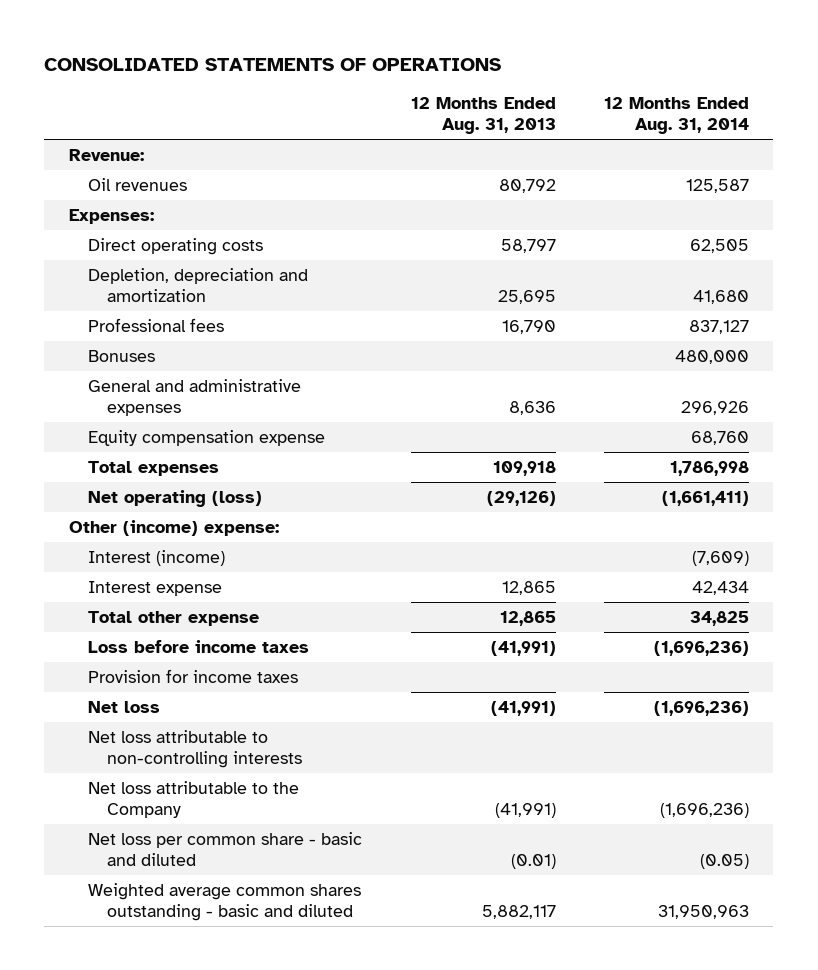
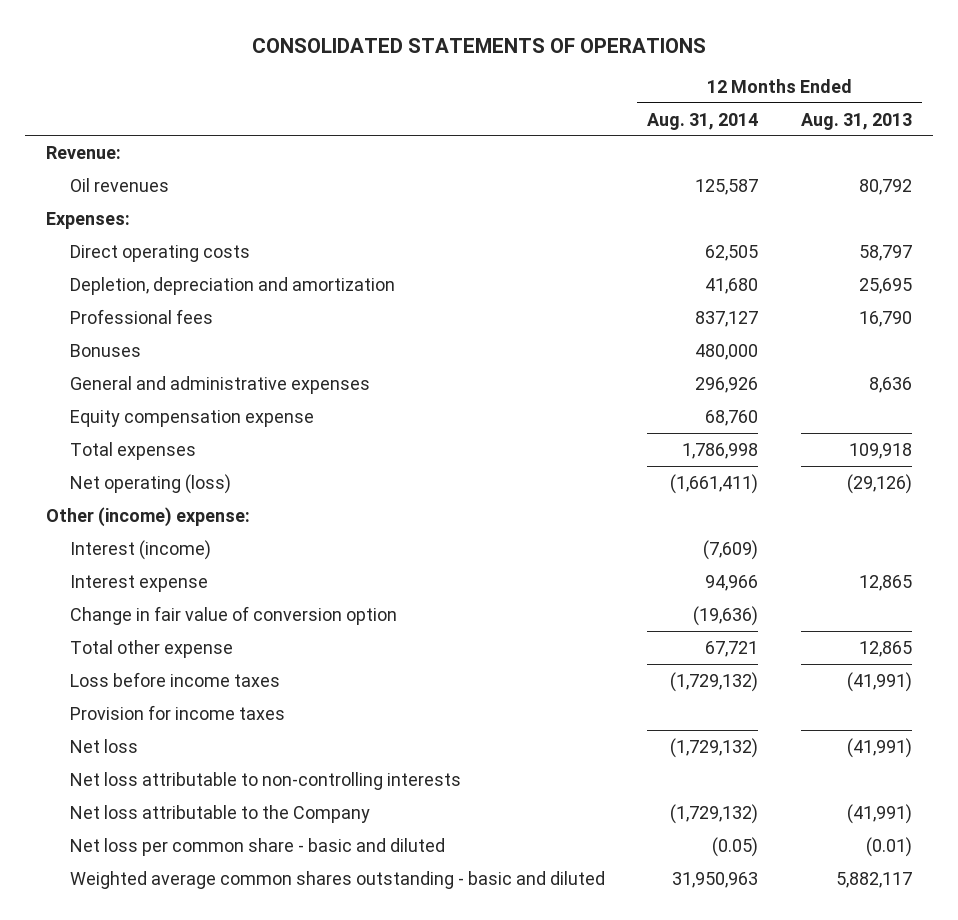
[692,580,750,595] 42,434 -> [705,574,759,591] 94,966
none -> [70,605,398,625] Change in fair value of conversion option
[690,610,750,626] 34,825 -> [705,640,759,657] 67,721
[654,640,750,656] (1,696,236) -> [670,671,759,692] (1,729,132)
[654,700,750,716] (1,696,236) -> [670,737,759,758] (1,729,132)
[660,802,750,818] (1,696,236) -> [670,803,759,824] (1,729,132)

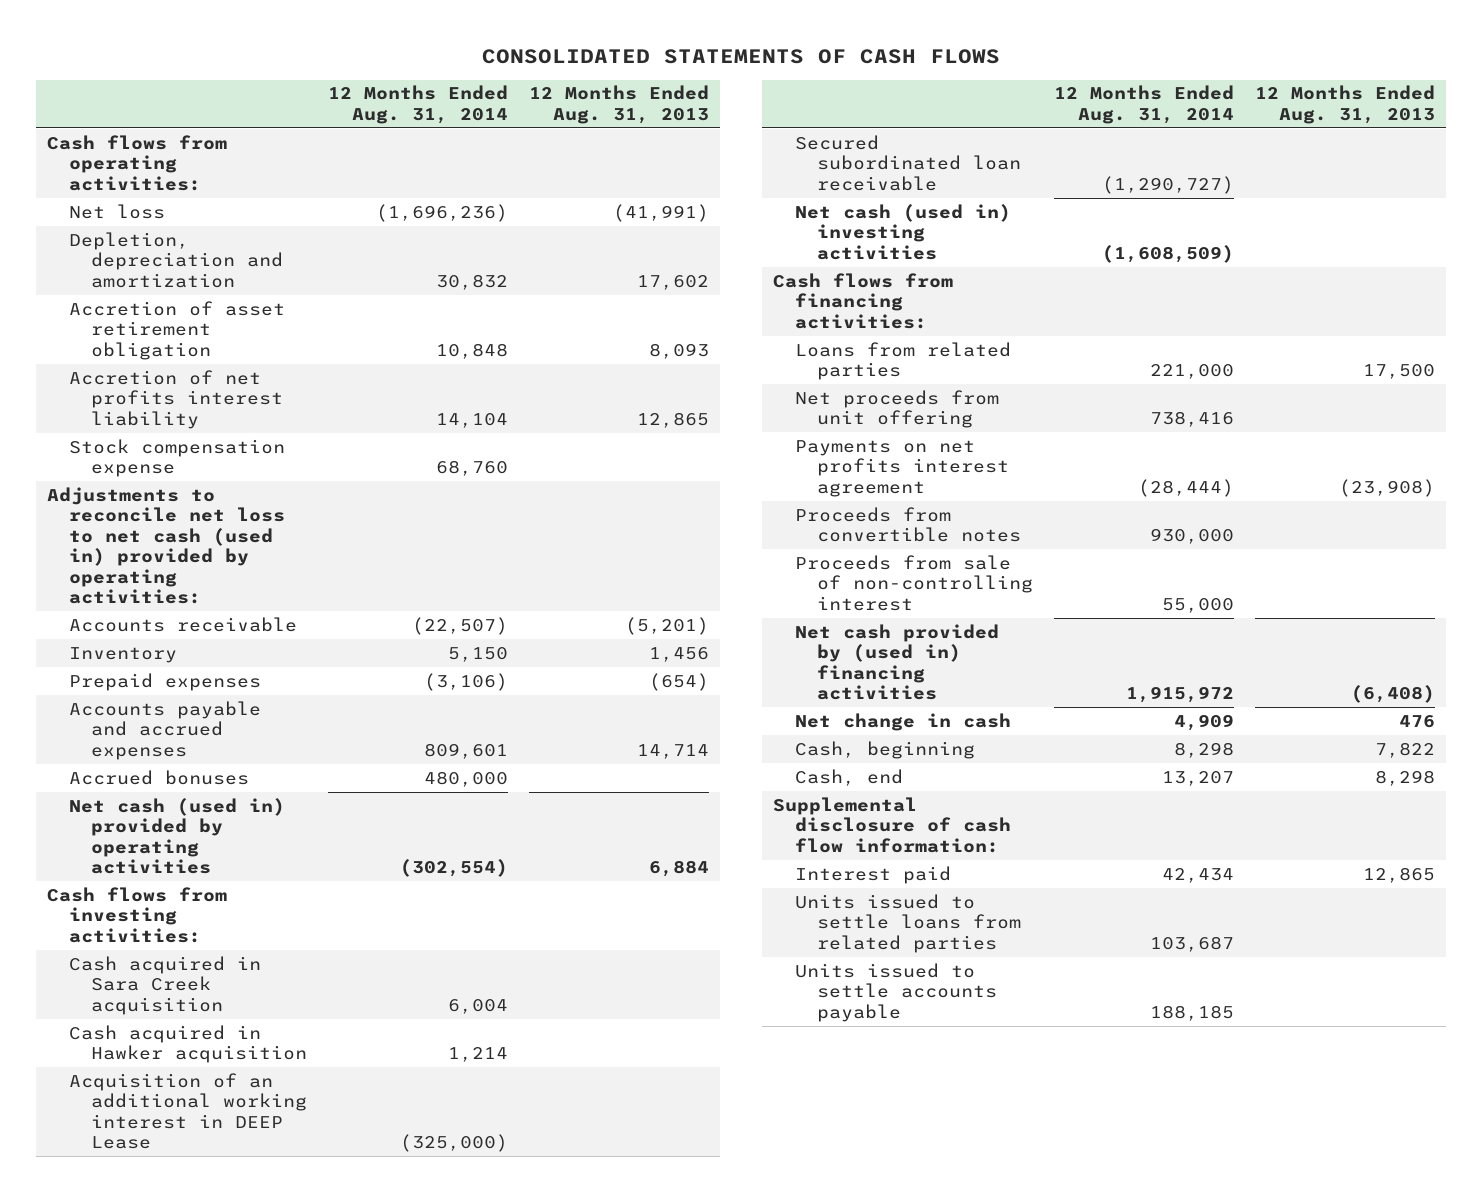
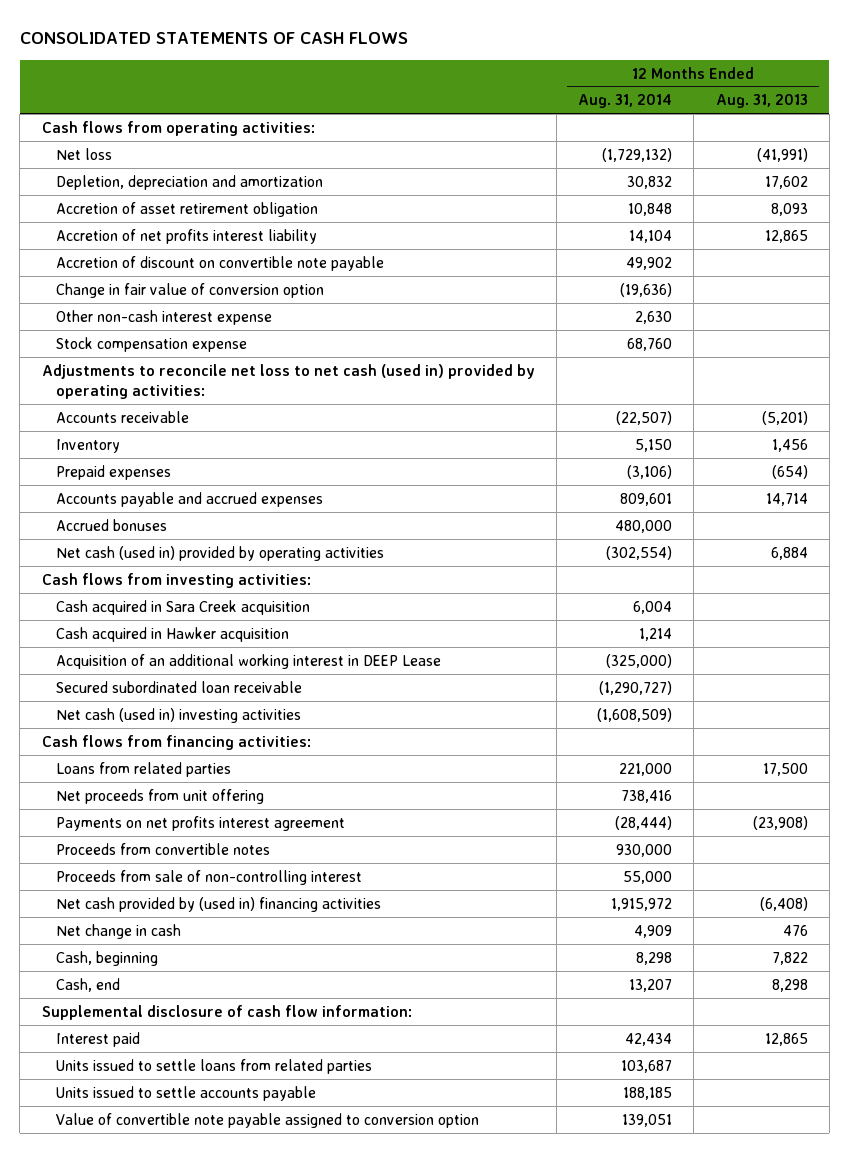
[376,203,509,222] (1,696,236) -> [602,147,673,162] (1,729,132)
none -> [56,255,385,271] Accretion of discount on convertible note payable
none -> [56,282,325,298] Change in fair value of conversion option
none -> [56,309,273,325] Other non-cash interest expense
none -> [56,1112,480,1128] Value of convertible note payable assigned to conversion option

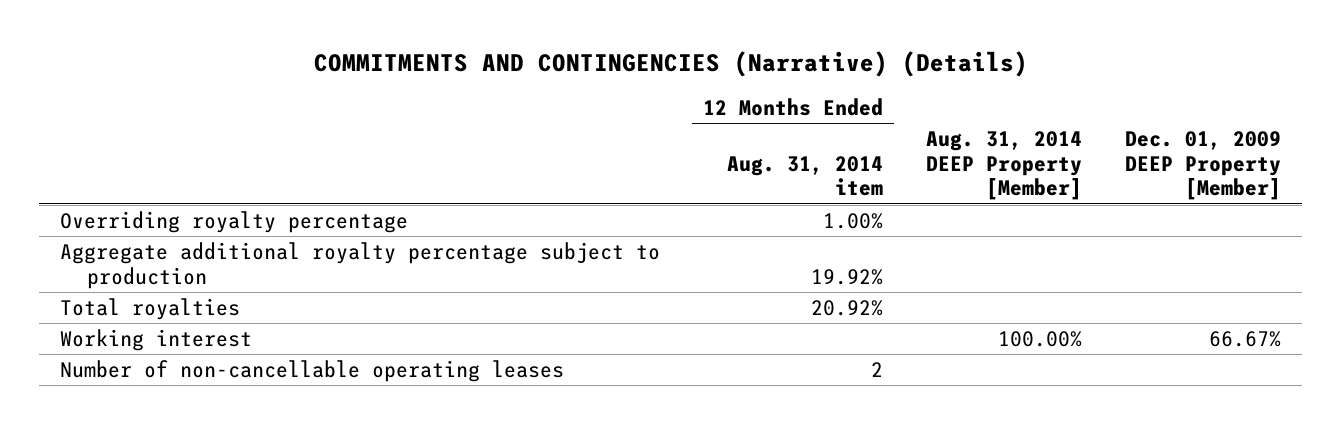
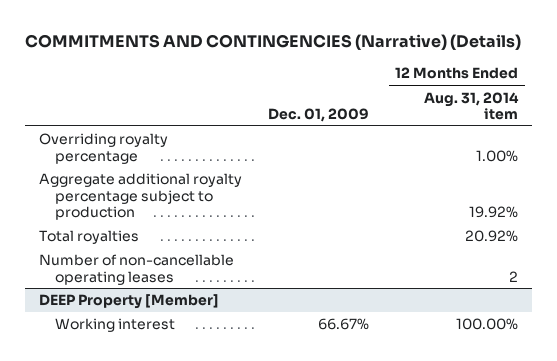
[926,131,1083,201] Aug. 31, 2014 DEEP Property [Member] -> none
[1124,131,1281,201] Dec. 01, 2009 DEEP Property [Member] -> none
none -> [267,107,369,122] Dec. 01, 2009
[60,328,253,351] Working interest -> none
none -> [38,294,219,310] DEEP Property [Member]
none -> [55,318,176,333] Working interest

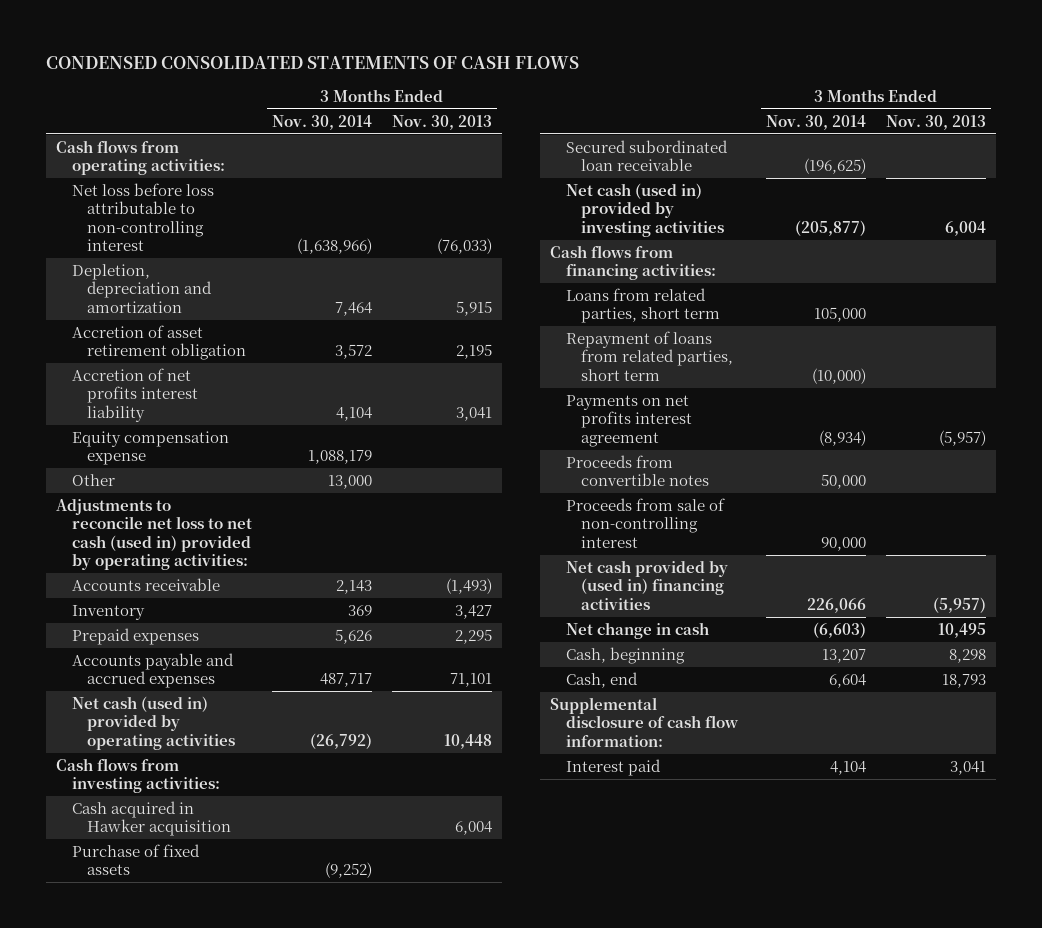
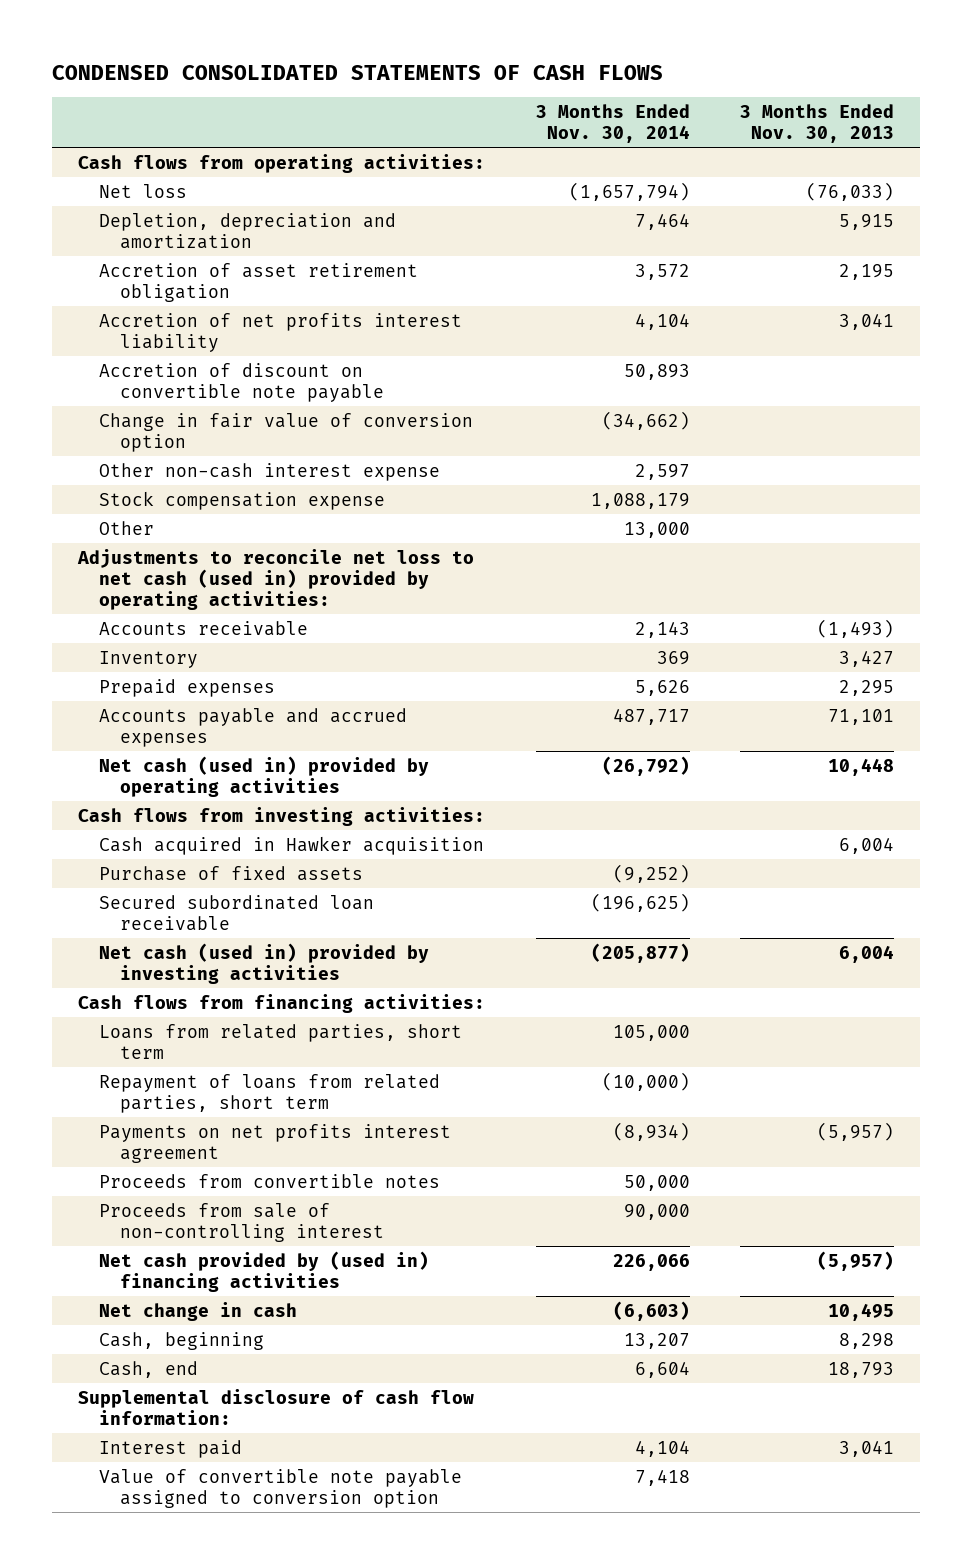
[71,182,214,252] Net loss before loss attributable to non-controlling interest -> none
none -> [99,183,188,198] Net loss
none -> [99,362,385,402] Accretion of discount on convertible note payable
none -> [99,412,474,452] Change in fair value of conversion option
none -> [99,462,441,481] Other non-cash interest expense
[71,430,229,466] Equity compensation expense -> [99,490,386,510] Stock compensation expense
none -> [99,1468,463,1508] Value of convertible note payable assigned to conversion option

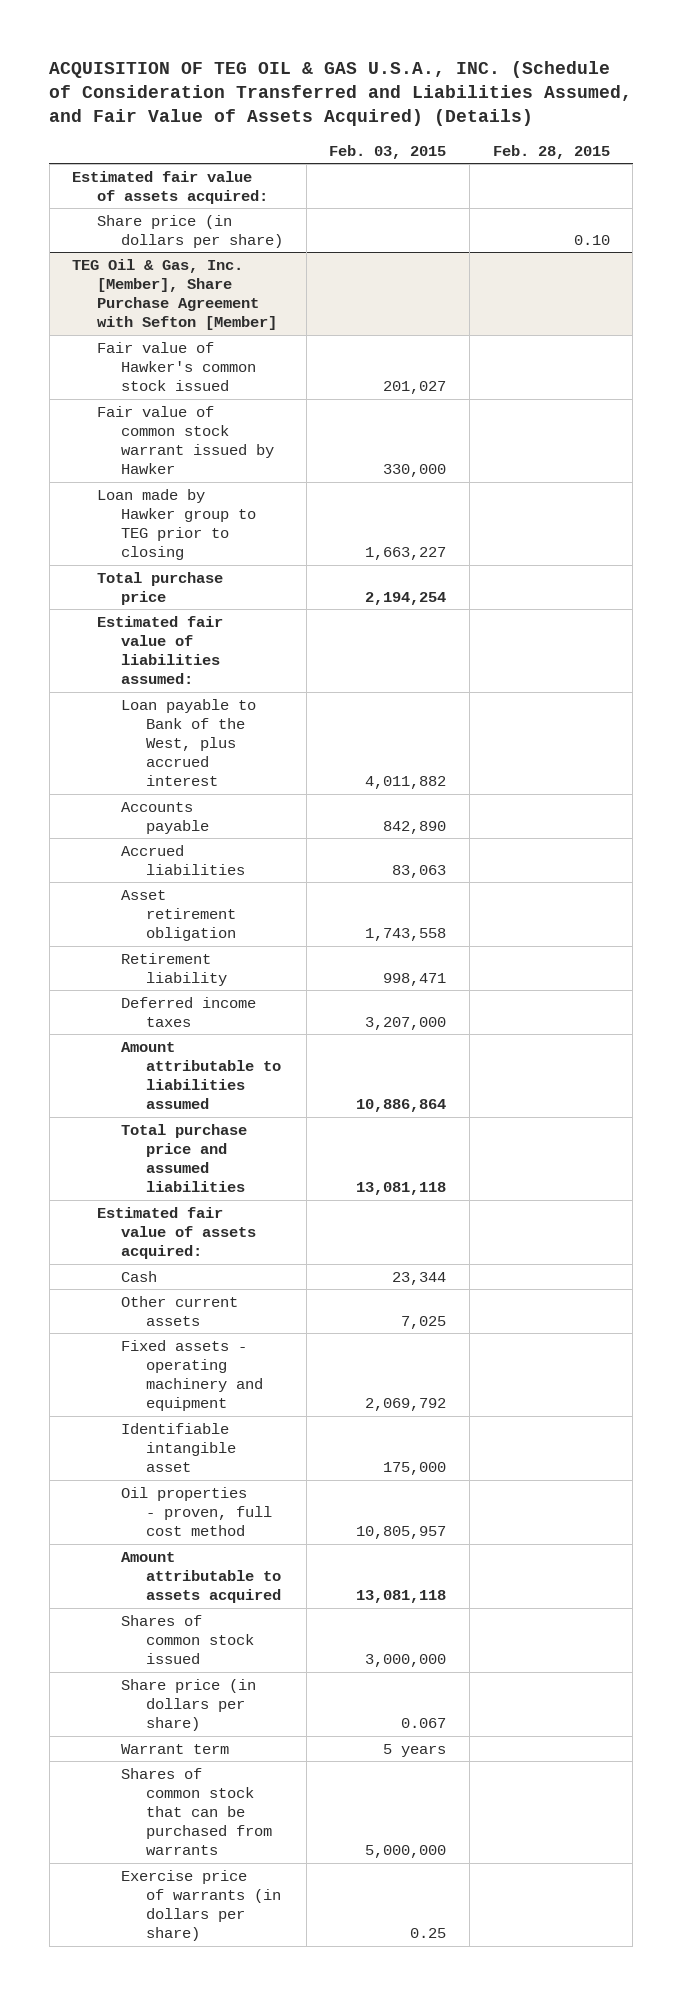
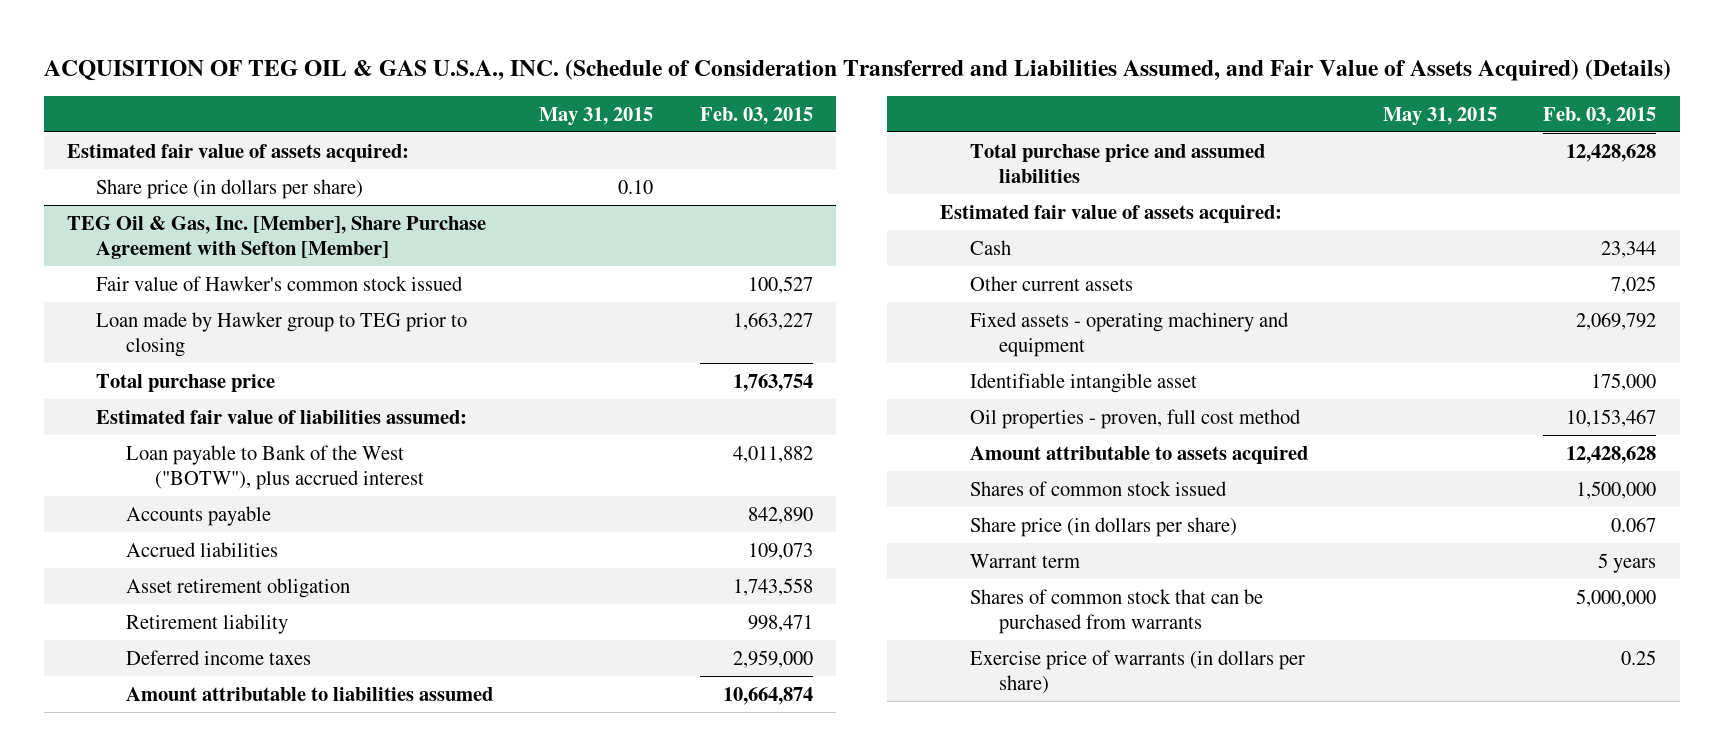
[492,144,610,159] Feb. 28, 2015 -> none
none -> [539,106,654,126] May 31, 2015
[96,405,275,475] Fair value of common stock warrant issued by Hawker -> none
[383,381,447,395] 201,027 -> [747,275,813,294] 100,527
[365,591,447,605] 2,194,254 -> [732,373,813,392] 1,763,754
[121,698,257,787] Loan payable to Bank of the West, plus accrued interest -> [125,444,425,490] Loan payable to Bank of the West ("BOTW"), plus accrued interest
[392,864,447,878] 83,063 -> [747,542,813,560] 109,073
[365,1016,447,1030] 3,207,000 -> [732,649,813,668] 2,959,000
[356,1099,447,1113] 10,886,864 -> [722,686,813,705] 10,664,874
[356,1182,447,1196] 13,081,118 -> [1566,143,1657,162] 12,428,628
[356,1526,447,1540] 10,805,957 -> [1566,408,1657,427] 10,153,467
[356,1590,447,1604] 13,081,118 -> [1566,445,1657,464] 12,428,628
[365,1654,447,1668] 3,000,000 -> [1576,480,1657,499] 1,500,000

